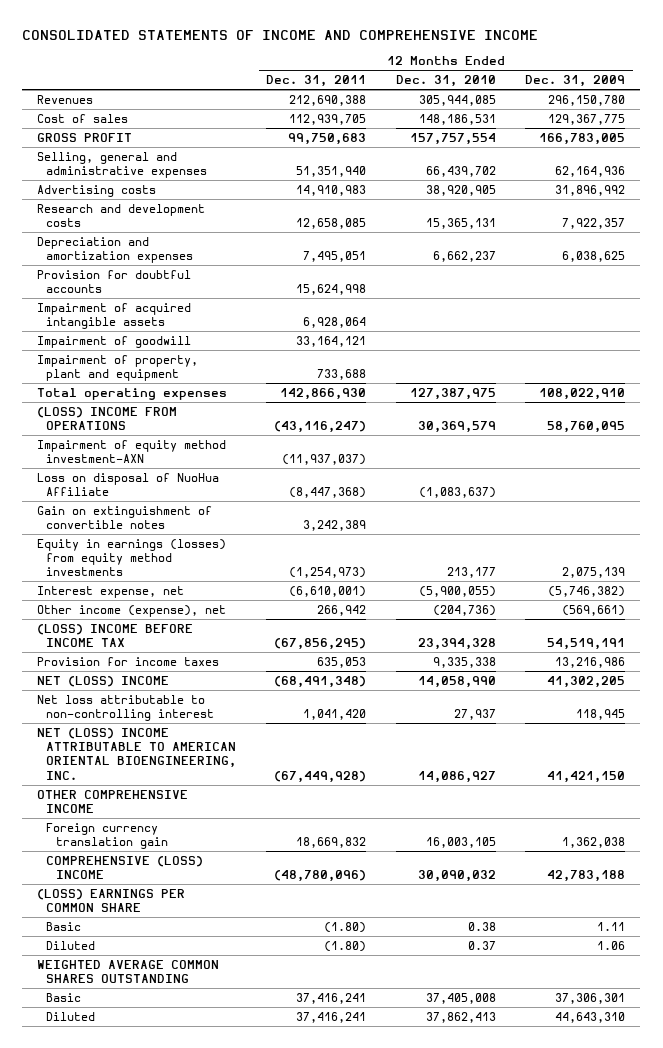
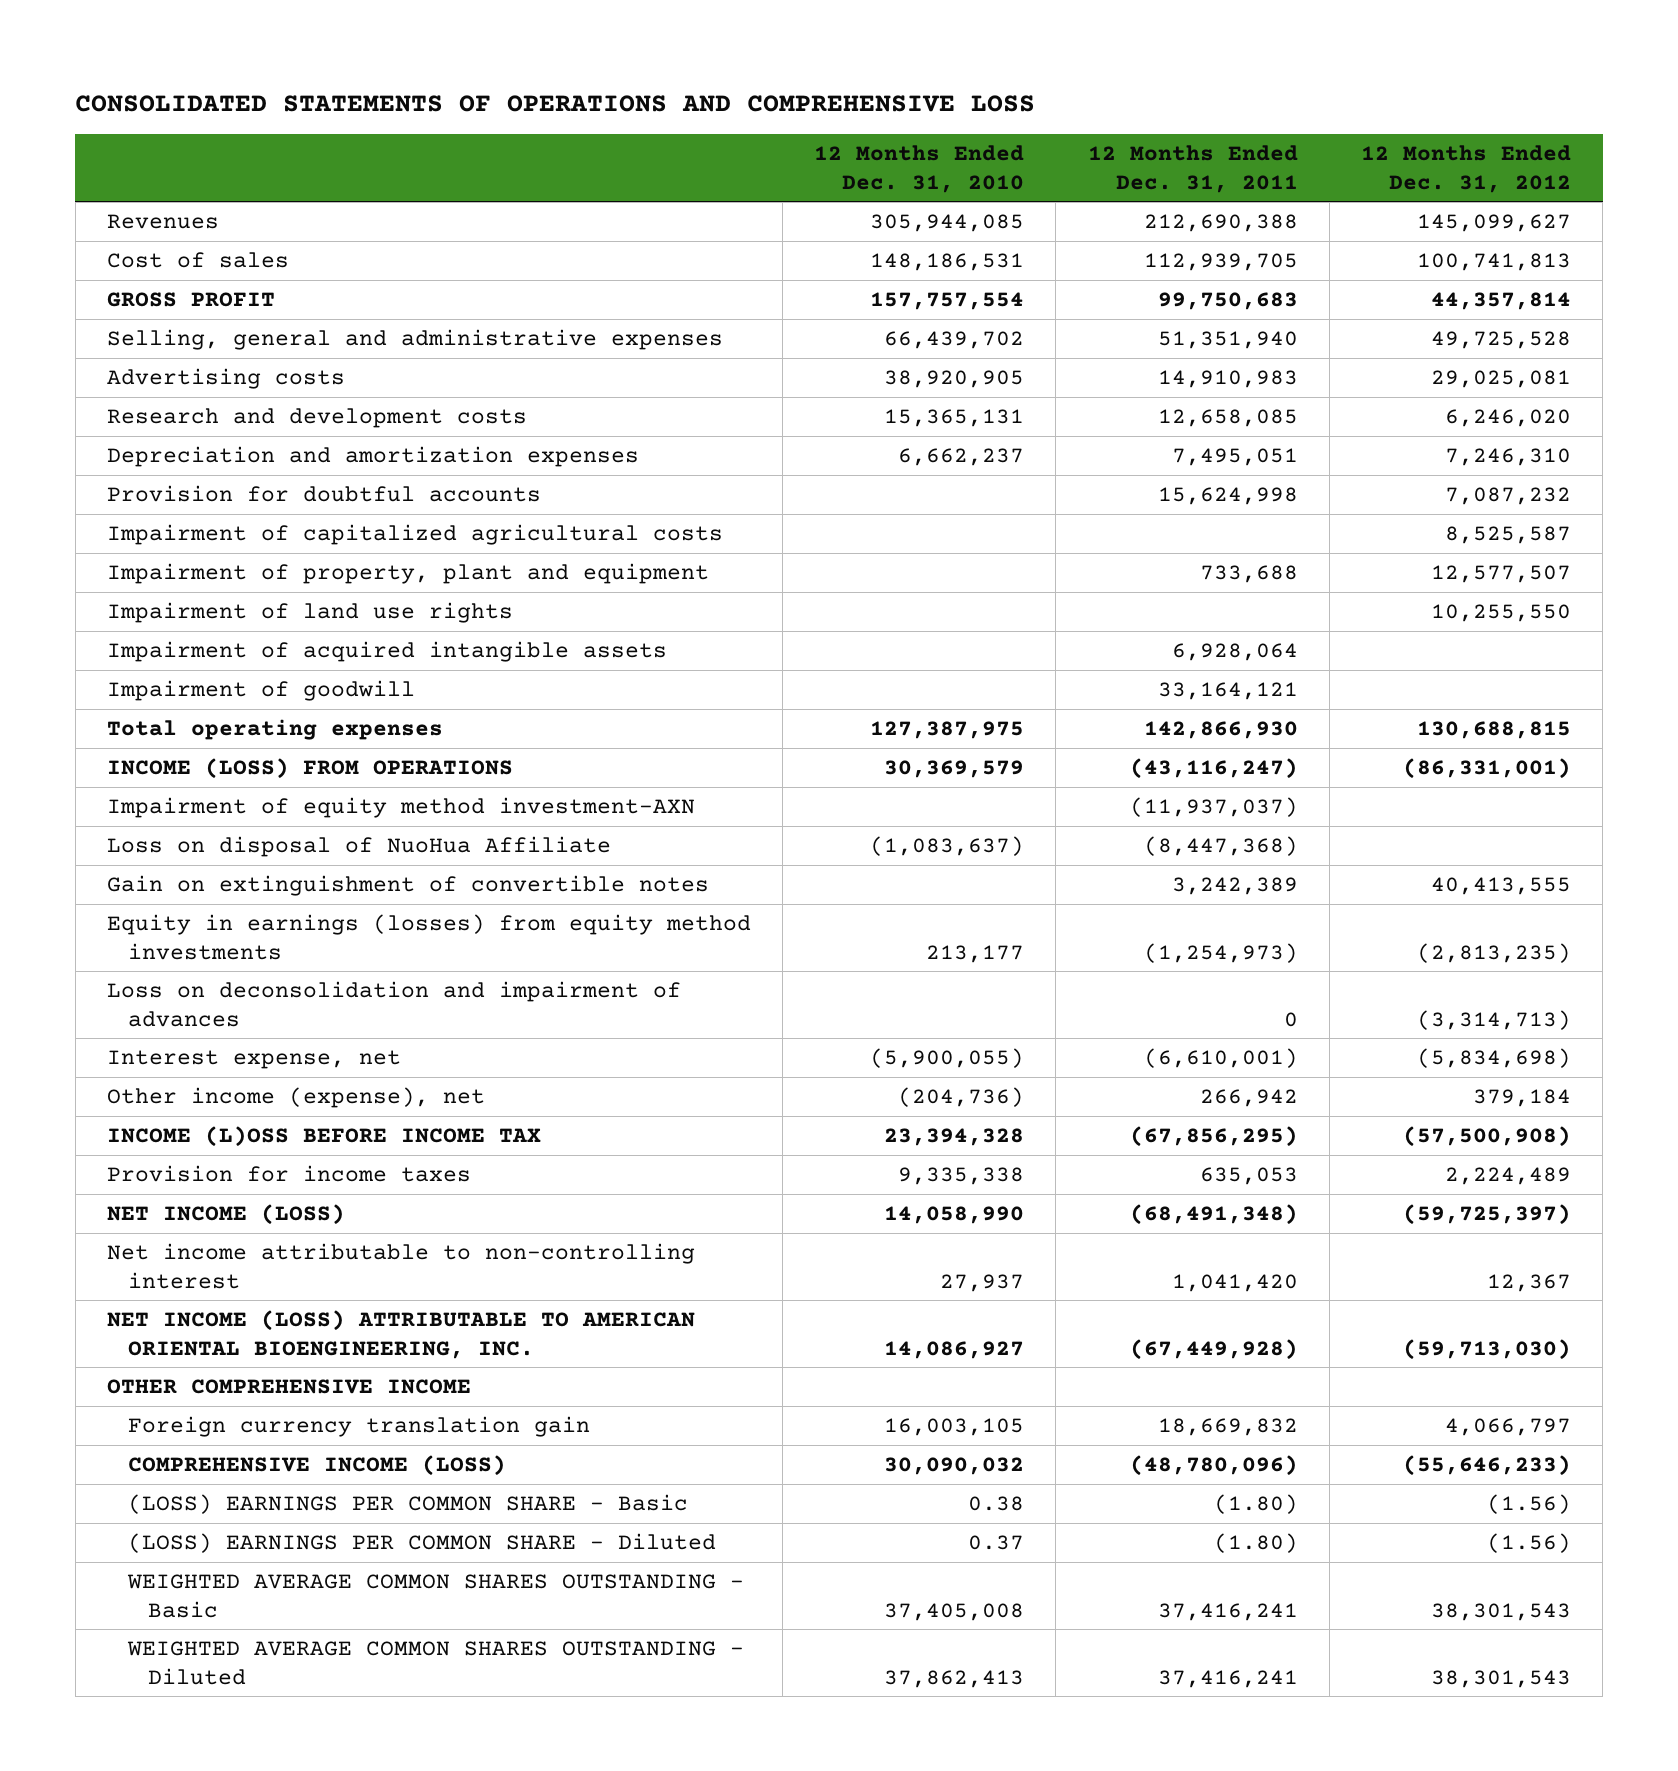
[22,30,539,41] CONSOLIDATED STATEMENTS OF INCOME AND COMPREHENSIVE INCOME -> [75,95,1036,113] CONSOLIDATED STATEMENTS OF OPERATIONS AND COMPREHENSIVE LOSS
[525,75,626,88] Dec. 31, 2009 -> none
none -> [1360,145,1571,193] 12 Months Ended Dec. 31, 2012
none -> [107,524,724,546] Impairment of capitalized agricultural costs
[37,354,199,382] Impairment of property, plant and equipment -> [107,563,710,585] Impairment of property, plant and equipment
none -> [107,602,514,624] Impairment of land use rights
[37,406,178,431] (LOSS) INCOME FROM OPERATIONS -> [107,758,514,780] INCOME (LOSS) FROM OPERATIONS
none -> [107,981,682,1027] Loss on deconsolidation and impairment of advances
[37,623,194,648] (LOSS) INCOME BEFORE INCOME TAX -> [107,1126,542,1148] INCOME (L)OSS BEFORE INCOME TAX
[37,675,170,687] NET (LOSS) INCOME -> [107,1204,346,1226] NET INCOME (LOSS)
[37,694,215,722] Net loss attributable to non-controlling interest -> [107,1243,696,1289] Net income attributable to non-controlling interest
[37,727,237,780] NET (LOSS) INCOME ATTRIBUTABLE TO AMERICAN ORIENTAL BIOENGINEERING, INC. -> [107,1310,696,1359] NET INCOME (LOSS) ATTRIBUTABLE TO AMERICAN ORIENTAL BIOENGINEERING, INC.
[37,888,186,913] (LOSS) EARNINGS PER COMMON SHARE -> none
[37,959,220,984] WEIGHTED AVERAGE COMMON SHARES OUTSTANDING -> none
[46,855,204,880] COMPREHENSIVE (LOSS) INCOME -> [127,1455,506,1477] COMPREHENSIVE INCOME (LOSS)
[46,921,82,931] Basic -> [127,1494,688,1515] (LOSS) EARNINGS PER COMMON SHARE - Basic
[46,940,96,950] Diluted -> [127,1533,716,1554] (LOSS) EARNINGS PER COMMON SHARE - Diluted
[46,992,82,1002] Basic -> [126,1574,744,1618] WEIGHTED AVERAGE COMMON SHARES OUTSTANDING - Basic
[46,1011,96,1021] Diluted -> [126,1641,744,1685] WEIGHTED AVERAGE COMMON SHARES OUTSTANDING - Diluted

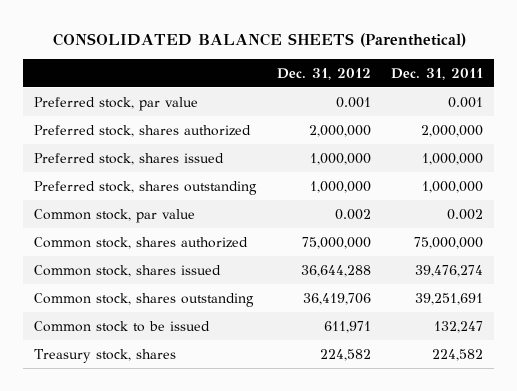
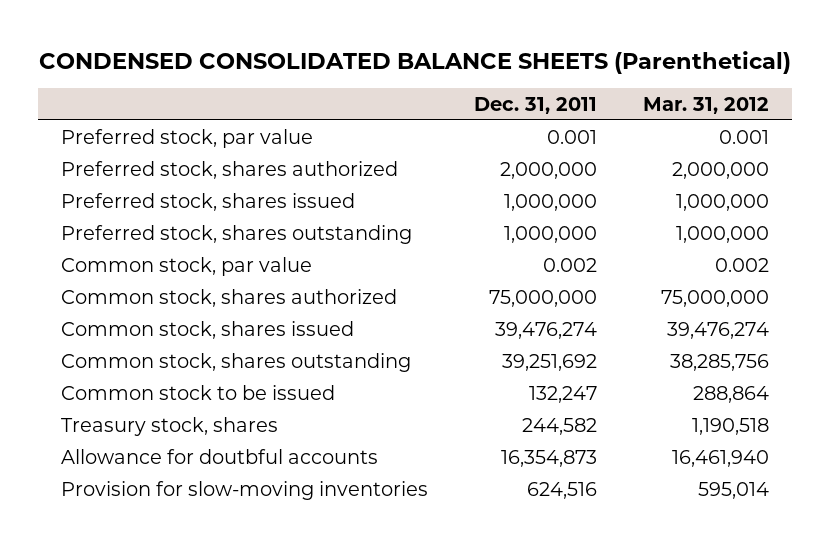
[52,32,466,47] CONSOLIDATED BALANCE SHEETS (Parenthetical) -> [39,50,792,74] CONDENSED CONSOLIDATED BALANCE SHEETS (Parenthetical)
[276,67,371,80] Dec. 31, 2012 -> none
none -> [643,96,770,114] Mar. 31, 2012
[415,292,484,305] 39,251,691 -> [502,353,598,371] 39,251,692
[432,348,484,361] 224,582 -> [522,417,598,435] 244,582
none -> [61,448,379,464] Allowance for doutbful accounts
none -> [61,480,429,500] Provision for slow-moving inventories

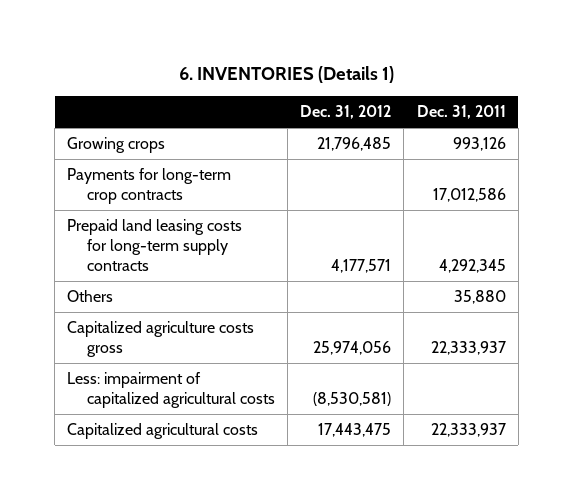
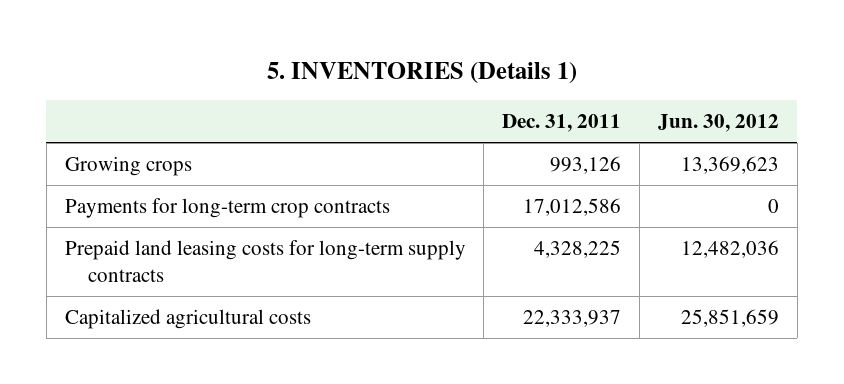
[178,65,394,83] 6. INVENTORIES (Details 1) -> [266,62,577,85] 5. INVENTORIES (Details 1)
[300,105,392,120] Dec. 31, 2012 -> none
none -> [658,114,780,133] Jun. 30, 2012
[67,290,114,303] Others -> none
[67,321,255,358] Capitalized agriculture costs gross -> none
[67,372,275,409] Less: impairment of capitalized agricultural costs -> none
[438,258,506,273] 4,292,345 -> [534,239,622,258] 4,328,225

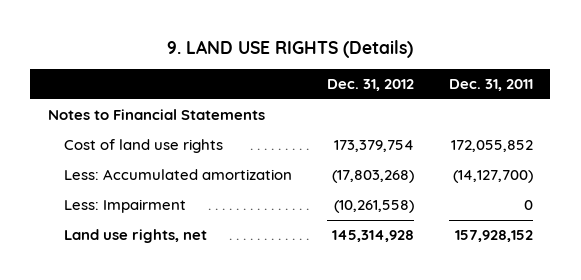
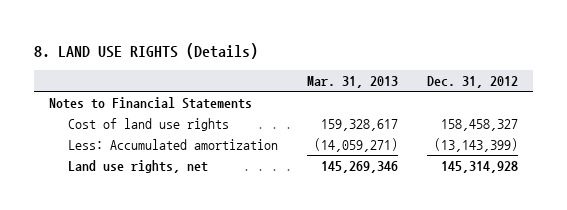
[167,40,414,59] 9. LAND USE RIGHTS (Details) -> [34,42,259,59] 8. LAND USE RIGHTS (Details)
[448,79,533,92] Dec. 31, 2011 -> none
none -> [307,76,399,89] Mar. 31, 2013
[63,199,186,214] Less: Impairment -> none
[333,140,414,153] 173,379,754 -> [441,119,519,132] 158,458,327
[331,170,414,184] (17,803,268) -> [434,138,519,153] (13,143,399)

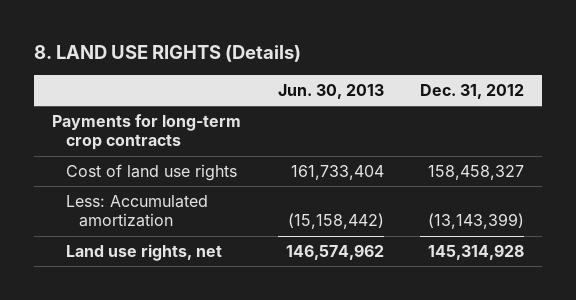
[307,76,399,89] Mar. 31, 2013 -> none
none -> [277,83,384,99] Jun. 30, 2013
[48,97,252,110] Notes to Financial Statements -> [52,114,242,151] Payments for long-term crop contracts

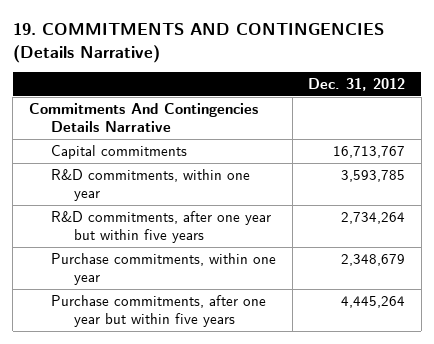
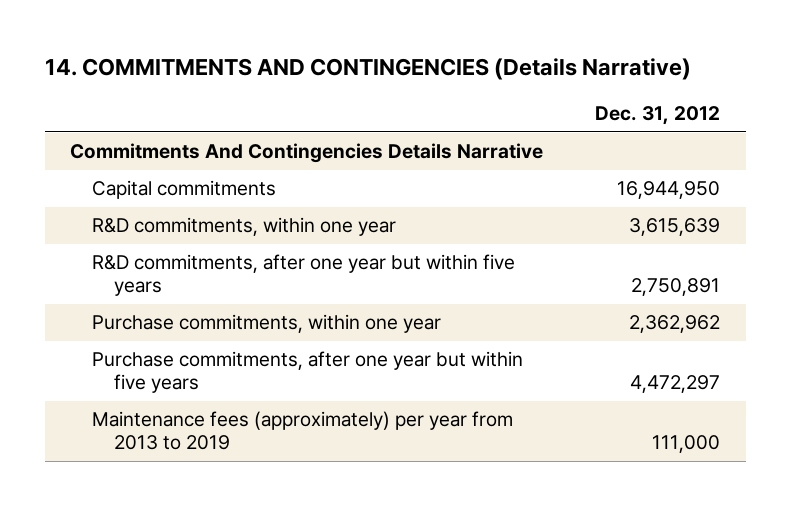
[12,23,384,63] 19. COMMITMENTS AND CONTINGENCIES (Details Narrative) -> [44,58,691,81] 14. COMMITMENTS AND CONTINGENCIES (Details Narrative)
[333,145,406,158] 16,713,767 -> [617,181,721,200] 16,944,950
[341,169,406,182] 3,593,785 -> [629,218,721,237] 3,615,639
[341,211,406,224] 2,734,264 -> [631,278,721,297] 2,750,891
[341,253,406,266] 2,348,679 -> [629,315,721,334] 2,362,962
[341,295,406,308] 4,445,264 -> [630,375,721,394] 4,472,297
none -> [92,411,514,451] Maintenance fees (approximately) per year from 2013 to 2019

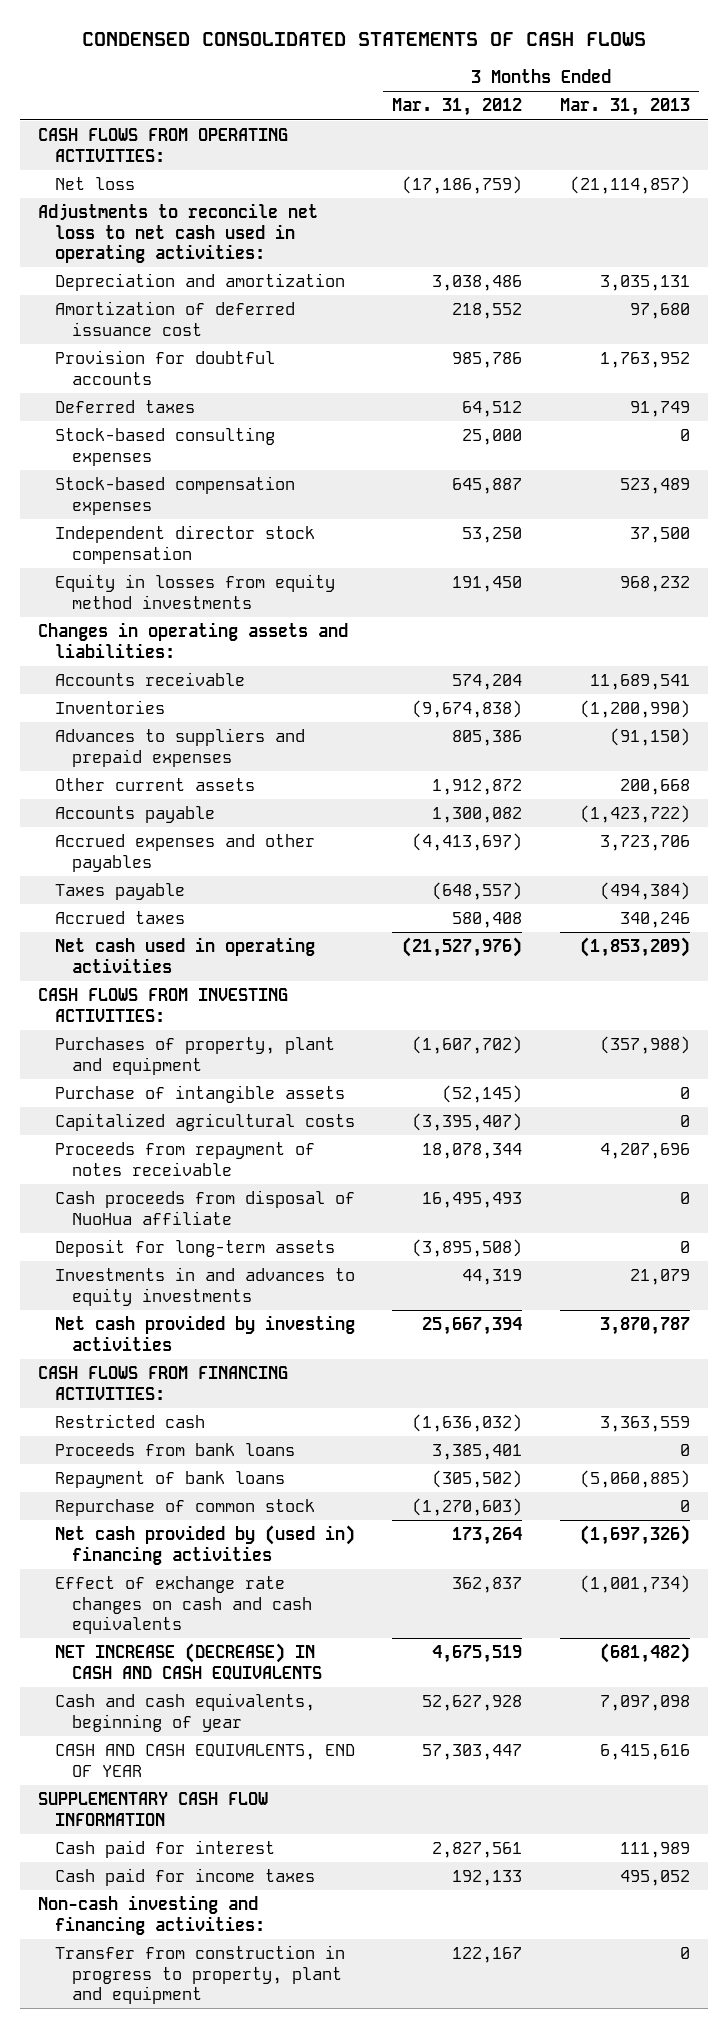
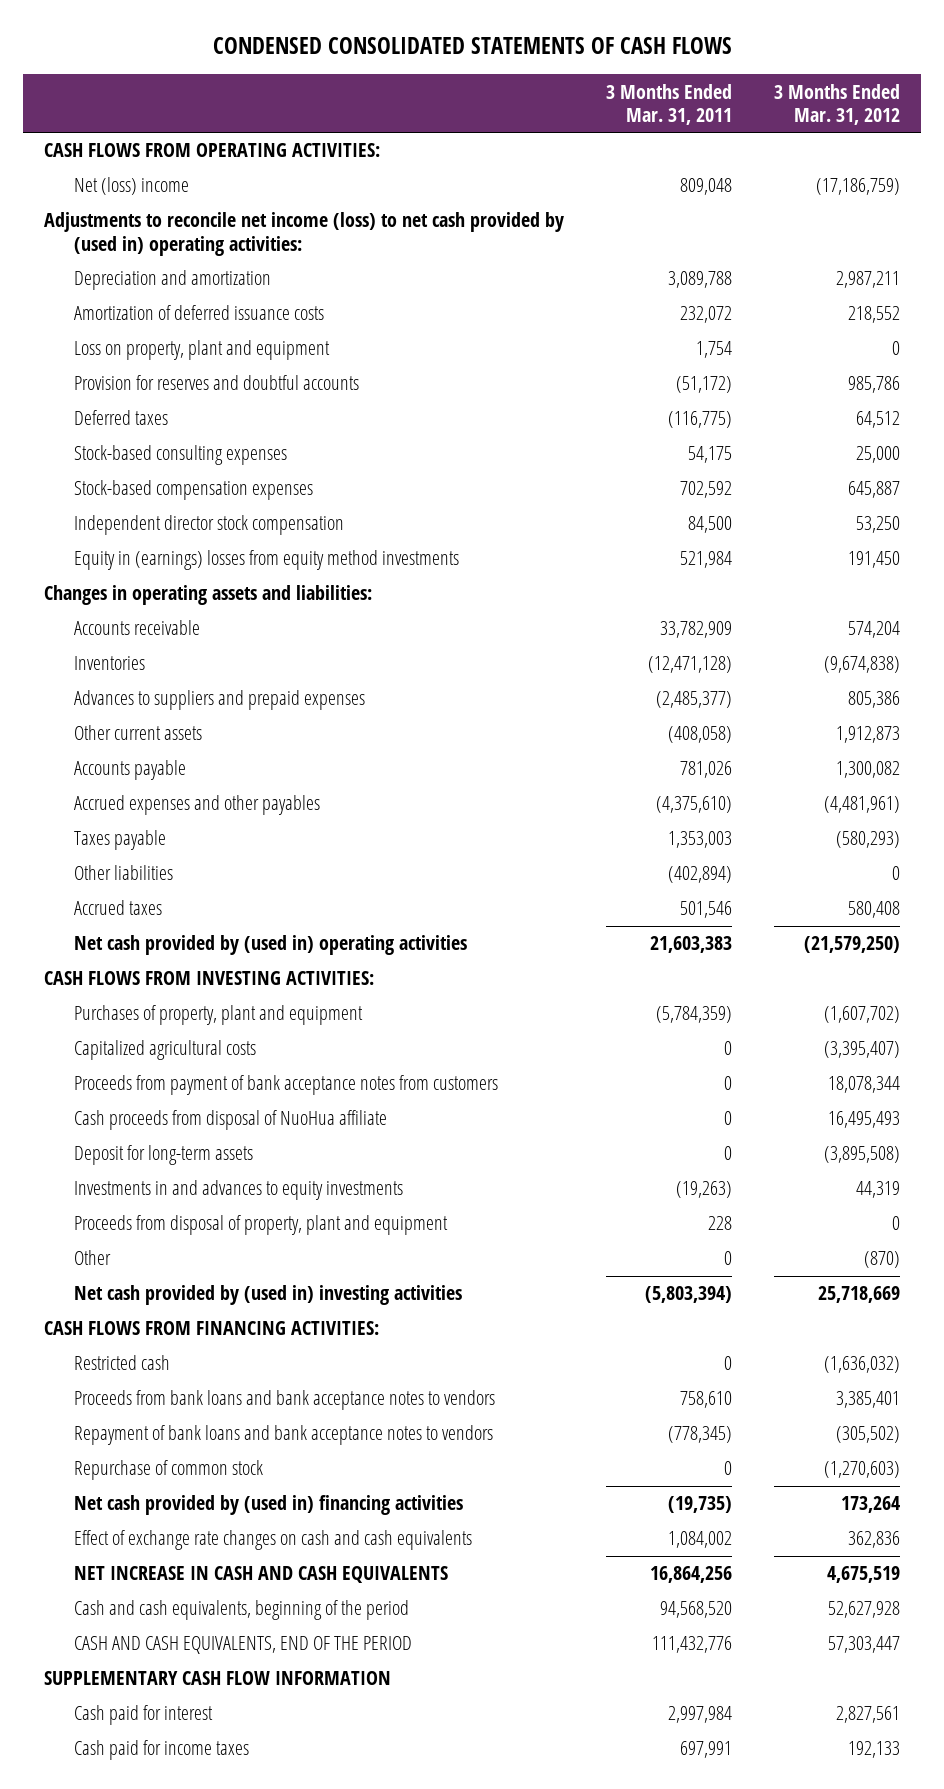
[559,98,690,117] Mar. 31, 2013 -> none
none -> [606,83,733,126] 3 Months Ended Mar. 31, 2011
[55,177,136,191] Net loss -> [73,177,189,196] Net (loss) income
[38,203,319,264] Adjustments to reconcile net loss to net cash used in operating activities: -> [44,212,565,256] Adjustments to reconcile net income (loss) to net cash provided by (used in) operating activities:
[432,275,523,292] 3,038,486 -> [836,271,901,289] 2,987,211
[55,301,296,336] Amortization of deferred issuance cost -> [73,305,324,321] Amortization of deferred issuance costs
none -> [73,340,330,361] Loss on property, plant and equipment
[55,350,276,385] Provision for doubtful accounts -> [73,375,359,391] Provision for reserves and doubtful accounts
[55,574,336,609] Equity in losses from equity method investments -> [73,550,459,571] Equity in (earnings) losses from equity method investments
[432,779,523,796] 1,912,872 -> [836,726,901,744] 1,912,873
[412,833,523,852] (4,413,697) -> [824,796,901,814] (4,481,961)
[432,882,523,901] (648,557) -> [836,831,901,849] (580,293)
none -> [73,865,173,881] Other liabilities
[55,937,316,973] Net cash used in operating activities -> [73,935,467,956] Net cash provided by (used in) operating activities
[402,937,523,958] (21,527,976) -> [804,936,901,954] (21,579,250)
[55,1085,346,1104] Purchase of intangible assets -> none
[55,1142,316,1176] Proceeds from repayment of notes receivable -> [73,1075,498,1096] Proceeds from payment of bank acceptance notes from customers
none -> [73,1215,448,1236] Proceeds from disposal of property, plant and equipment
none -> [73,1250,111,1266] Other
[55,1315,356,1351] Net cash provided by investing activities -> [73,1285,462,1306] Net cash provided by (used in) investing activities
[422,1317,523,1336] 25,667,394 -> [818,1286,901,1304] 25,718,669
[55,1443,296,1457] Proceeds from bank loans -> [73,1390,495,1411] Proceeds from bank loans and bank acceptance notes to vendors
[55,1471,286,1489] Repayment of bank loans -> [73,1425,493,1446] Repayment of bank loans and bank acceptance notes to vendors
[452,1577,523,1594] 362,837 -> [848,1531,901,1549] 362,836
[55,1643,323,1680] NET INCREASE (DECREASE) IN CASH AND CASH EQUIVALENTS -> [73,1566,448,1584] NET INCREASE IN CASH AND CASH EQUIVALENTS
[55,1693,316,1732] Cash and cash equivalents, beginning of year -> [73,1600,409,1621] Cash and cash equivalents, beginning of the period
[55,1744,356,1777] CASH AND CASH EQUIVALENTS, END OF YEAR -> [73,1636,412,1655] CASH AND CASH EQUIVALENTS, END OF THE PERIOD
[38,1895,266,1935] Non-cash investing and financing activities: -> none
[55,1945,346,2005] Transfer from construction in progress to property, plant and equipment -> none

